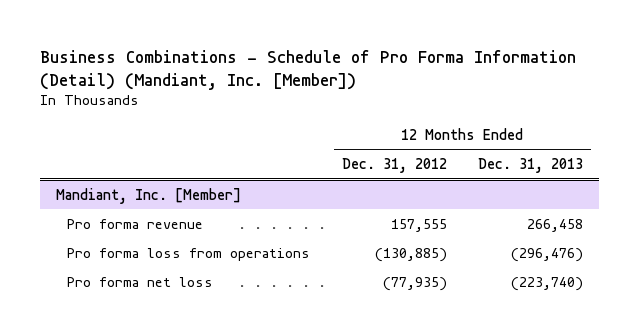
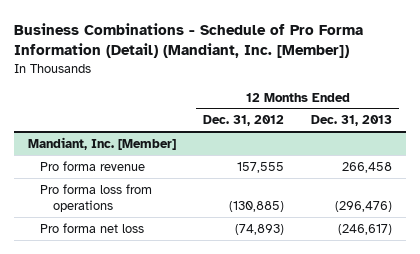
[382,276,447,291] (77,935) -> [235,223,285,235] (74,893)
[511,276,584,291] (223,740) -> [338,223,393,235] (246,617)

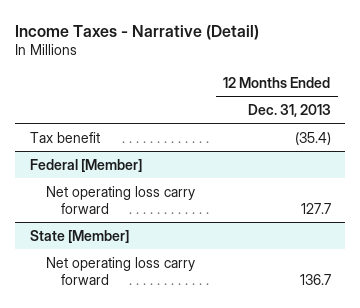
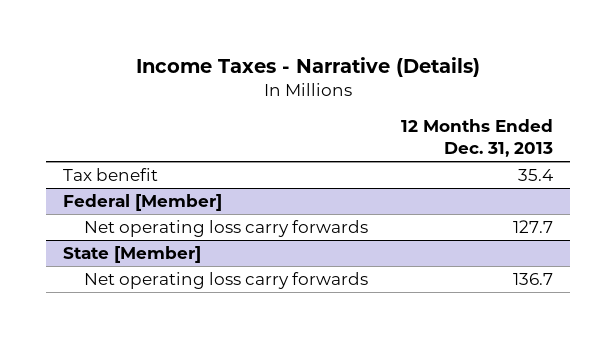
[15,24,260,40] Income Taxes - Narrative (Detail) -> [135,56,480,77] Income Taxes - Narrative (Details)
[294,131,331,145] (35.4) -> [517,169,553,182] 35.4
[45,185,195,214] Net operating loss carry forward -> [83,220,368,238] Net operating loss carry forwards
[45,256,195,285] Net operating loss carry forward -> [83,272,368,290] Net operating loss carry forwards

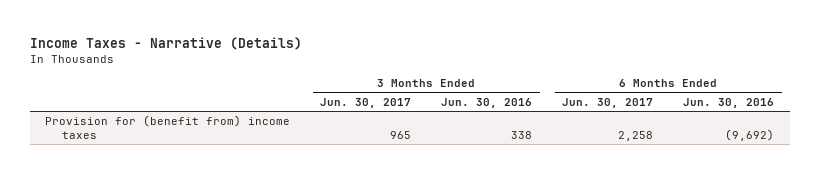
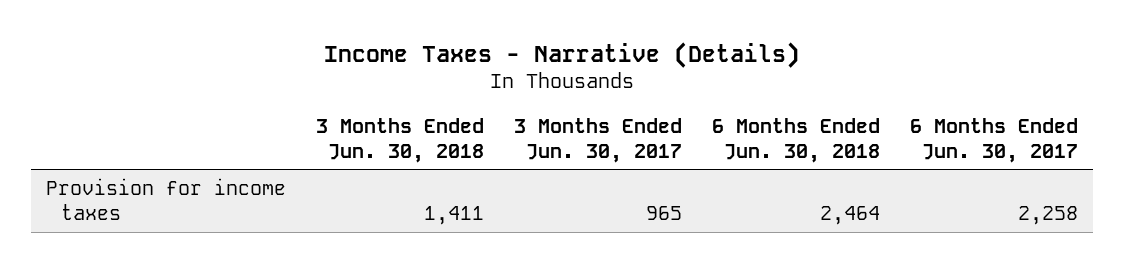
[441,97,533,108] Jun. 30, 2016 -> none
[683,97,775,108] Jun. 30, 2016 -> none
none -> [316,118,485,163] 3 Months Ended Jun. 30, 2018
none -> [712,118,881,163] 6 Months Ended Jun. 30, 2018
[45,115,291,140] Provision for (benefit from) income taxes -> [46,178,287,221] Provision for income taxes

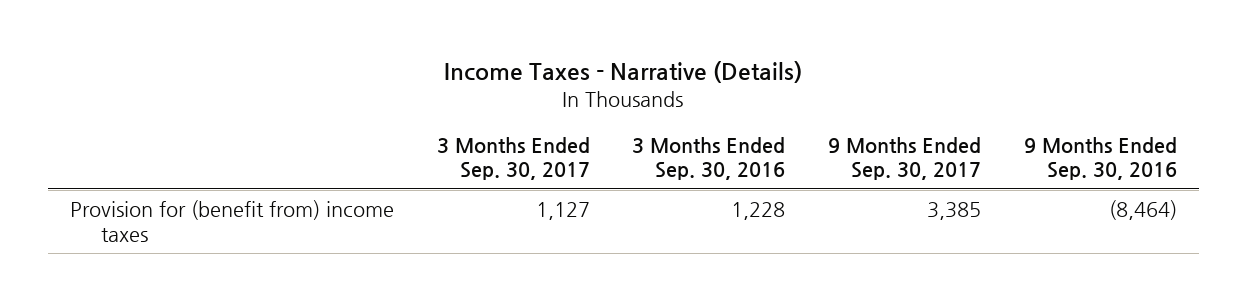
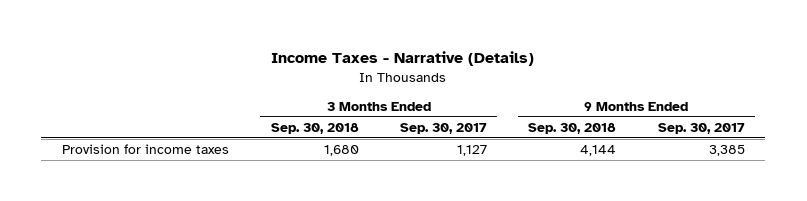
[632,136,786,181] 3 Months Ended Sep. 30, 2016 -> none
[1024,136,1178,181] 9 Months Ended Sep. 30, 2016 -> none
none -> [270,122,359,134] Sep. 30, 2018
none -> [528,122,617,134] Sep. 30, 2018
[69,200,394,242] Provision for (benefit from) income taxes -> [62,144,230,155] Provision for income taxes

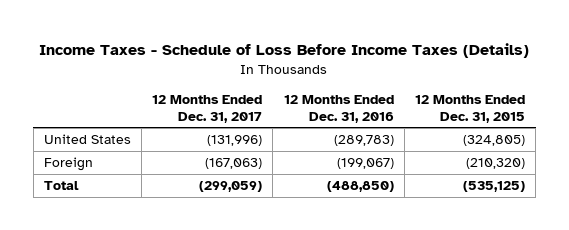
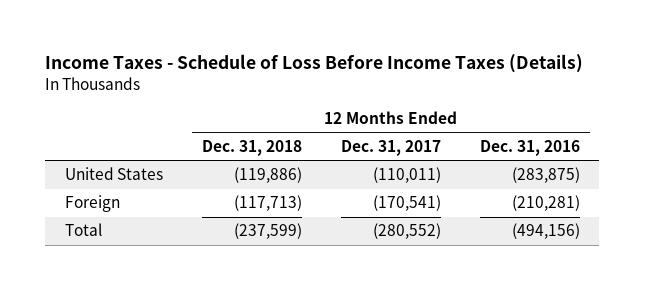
[415,94,526,123] 12 Months Ended Dec. 31, 2015 -> none
none -> [201,140,302,157] Dec. 31, 2018
[207,135,263,147] (131,996) -> [372,167,441,184] (110,011)
[333,135,394,147] (289,783) -> [511,167,580,184] (283,875)
[205,158,263,170] (167,063) -> [372,195,441,212] (170,541)
[336,158,394,170] (199,067) -> [511,195,580,212] (210,281)
[199,181,263,193] (299,059) -> [372,223,441,240] (280,552)
[326,181,394,193] (488,850) -> [511,223,580,240] (494,156)

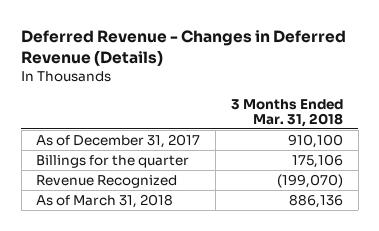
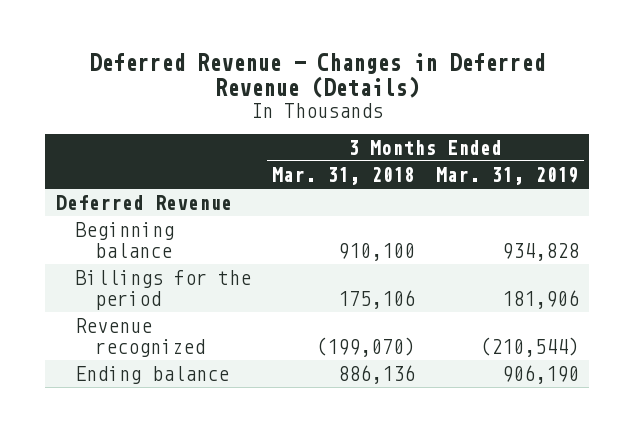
none -> [435,166,579,185] Mar. 31, 2019
none -> [55,195,232,211] Deferred Revenue
[36,133,201,148] As of December 31, 2017 -> [75,222,175,259] Beginning balance
[36,154,190,168] Billings for the quarter -> [75,270,252,311] Billings for the period
[36,174,178,188] Revenue Recognized -> [75,318,205,358] Revenue recognized
[36,193,174,208] As of March 31, 2018 -> [75,366,230,385] Ending balance

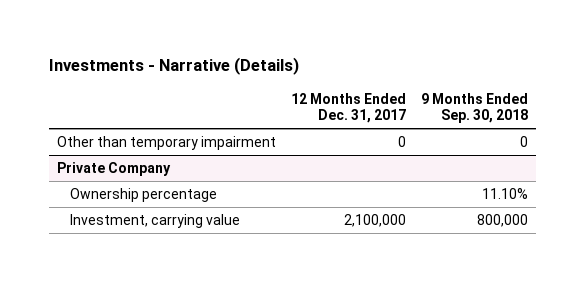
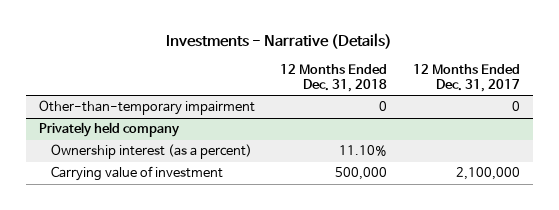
[421,92,529,124] 9 Months Ended Sep. 30, 2018 -> none
none -> [280,63,388,93] 12 Months Ended Dec. 31, 2018
[56,136,276,151] Other than temporary impairment -> [38,100,255,116] Other-than-temporary impairment
[56,162,171,177] Private Company -> [38,122,180,138] Privately held company
[69,188,217,203] Ownership percentage -> [50,144,252,160] Ownership interest (as a percent)
[69,214,240,229] Investment, carrying value -> [50,166,223,182] Carrying value of investment

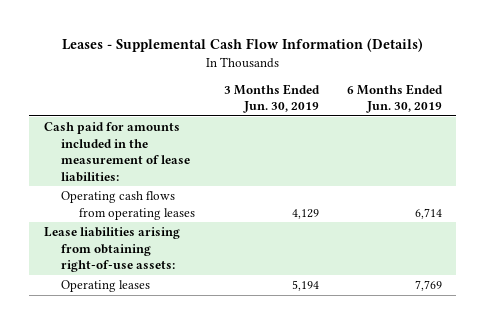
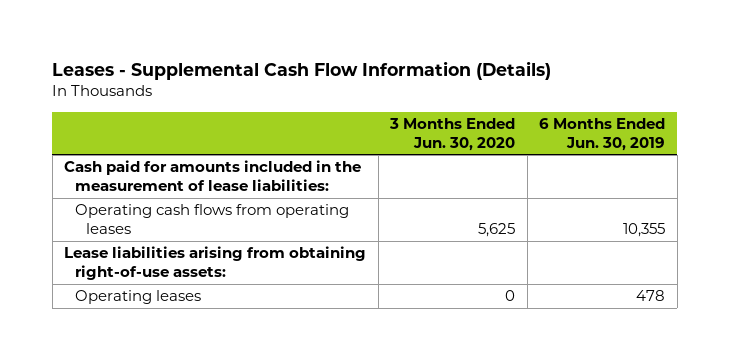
[223,83,320,114] 3 Months Ended Jun. 30, 2019 -> none
none -> [389,117,516,151] 3 Months Ended Jun. 30, 2020
[415,207,443,219] 6,714 -> [623,223,666,238] 10,355
[415,280,443,292] 7,769 -> [636,290,666,302] 478

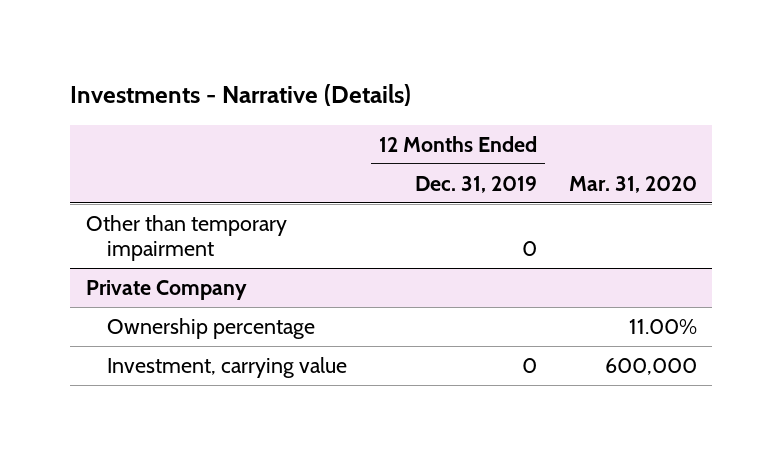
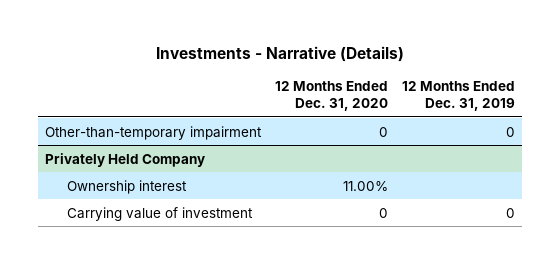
[568,175,697,193] Mar. 31, 2020 -> none
none -> [275,81,389,112] 12 Months Ended Dec. 31, 2020
[85,214,287,261] Other than temporary impairment -> [45,125,263,140] Other-than-temporary impairment
[85,279,247,300] Private Company -> [45,152,206,167] Privately Held Company
[107,317,316,339] Ownership percentage -> [66,179,187,194] Ownership interest
[107,356,348,378] Investment, carrying value -> [66,206,253,221] Carrying value of investment

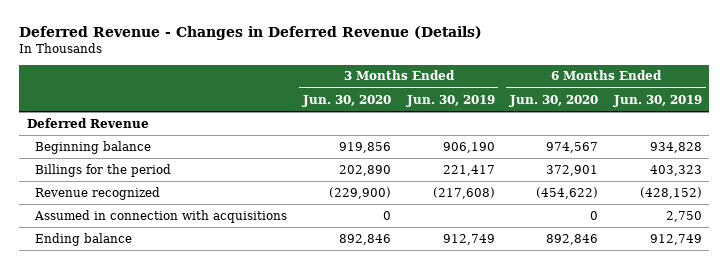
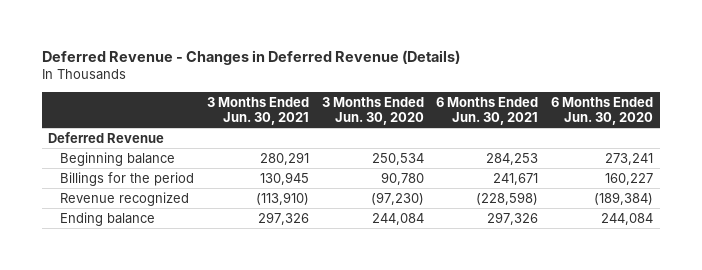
[405,94,495,107] Jun. 30, 2019 -> none
[612,94,702,107] Jun. 30, 2019 -> none
none -> [206,96,309,125] 3 Months Ended Jun. 30, 2021
none -> [436,96,539,125] 6 Months Ended Jun. 30, 2021
[34,209,288,223] Assumed in connection with acquisitions -> none
[339,141,392,153] 919,856 -> [371,152,424,165] 250,534
[546,141,599,153] 974,567 -> [605,152,654,165] 273,241
[339,164,392,176] 202,890 -> [380,171,424,185] 90,780
[546,164,599,176] 372,901 -> [605,172,654,185] 160,227
[329,186,392,199] (229,900) -> [370,191,424,205] (97,230)
[536,186,599,199] (454,622) -> [594,191,654,205] (189,384)
[339,233,392,245] 892,846 -> [371,212,424,225] 244,084
[546,233,599,245] 892,846 -> [601,212,654,225] 244,084

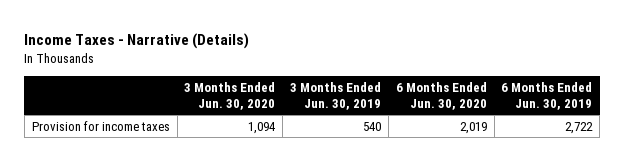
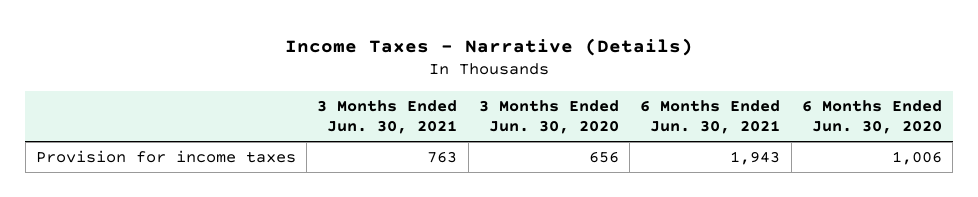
[290,81,382,110] 3 Months Ended Jun. 30, 2019 -> none
[501,81,593,110] 6 Months Ended Jun. 30, 2019 -> none
none -> [317,100,458,135] 3 Months Ended Jun. 30, 2021
none -> [640,100,781,135] 6 Months Ended Jun. 30, 2021
[248,121,277,134] 1,094 -> [588,150,619,163] 656
[459,121,487,134] 2,019 -> [891,150,942,165] 1,006

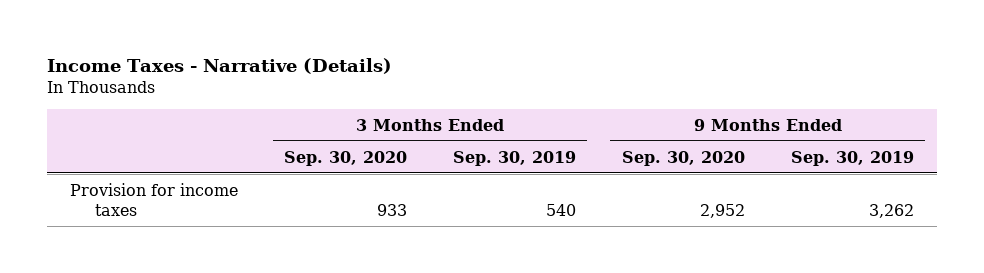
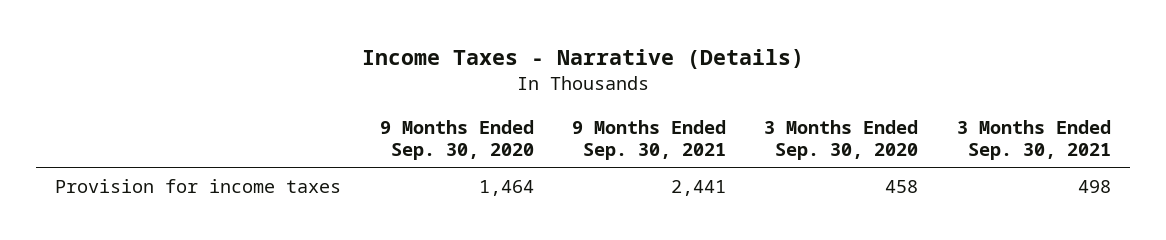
[453,150,577,166] Sep. 30, 2019 -> none
[790,150,914,166] Sep. 30, 2019 -> none
none -> [572,119,727,160] 9 Months Ended Sep. 30, 2021
none -> [956,119,1111,160] 3 Months Ended Sep. 30, 2021
[377,204,408,217] 933 -> [885,179,919,193] 458
[699,204,745,219] 2,952 -> [478,179,534,196] 1,464

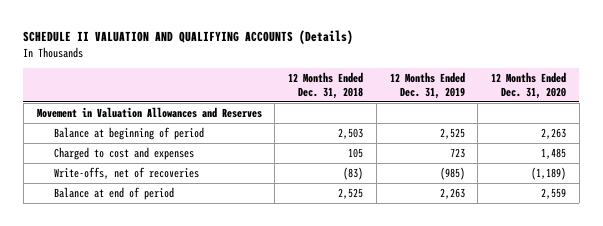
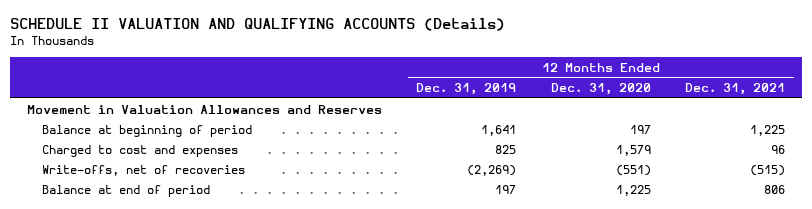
[288,72,364,100] 12 Months Ended Dec. 31, 2018 -> none
none -> [684,83,785,96] Dec. 31, 2021
[439,127,465,139] 2,525 -> [481,124,517,136] 1,641
[541,127,567,139] 2,263 -> [629,124,651,134] 197
[449,147,465,158] 723 -> [495,144,517,154] 825
[541,147,567,159] 1,485 -> [615,144,651,156] 1,579
[439,166,465,180] (985) -> [467,164,517,176] (2,269)
[531,166,567,180] (1,189) -> [615,164,651,176] (551)
[439,187,465,199] 2,263 -> [495,184,517,194] 197
[541,187,567,199] 2,559 -> [615,184,651,196] 1,225

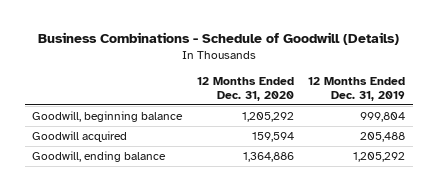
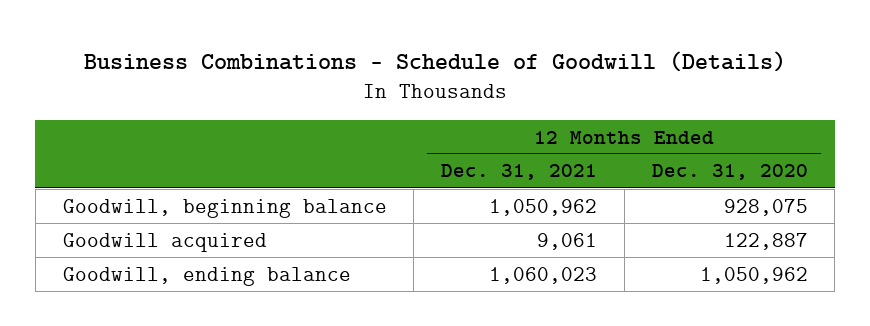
[308,76,406,101] 12 Months Ended Dec. 31, 2019 -> none
none -> [441,164,598,181] Dec. 31, 2021
[241,111,294,122] 1,205,292 -> [723,198,808,216] 928,075
[251,131,294,142] 159,594 -> [723,232,808,250] 122,887
[242,151,294,162] 1,364,886 -> [699,266,808,284] 1,050,962

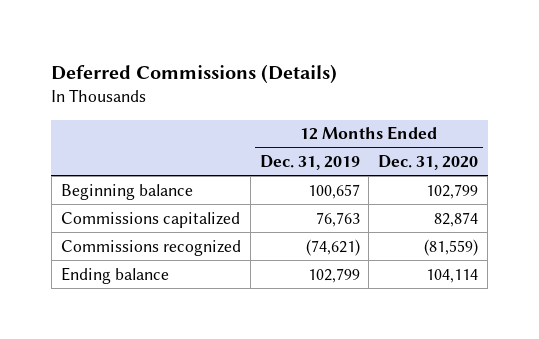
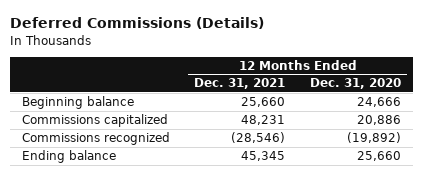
[259,155,360,171] Dec. 31, 2019 -> none
none -> [194,78,286,90] Dec. 31, 2021
[426,183,479,199] 102,799 -> [356,97,401,108] 24,666
[434,211,479,227] 82,874 -> [356,115,401,126] 20,886
[424,238,479,256] (81,559) -> [346,132,401,144] (19,892)
[426,268,479,283] 104,114 -> [356,151,401,162] 25,660

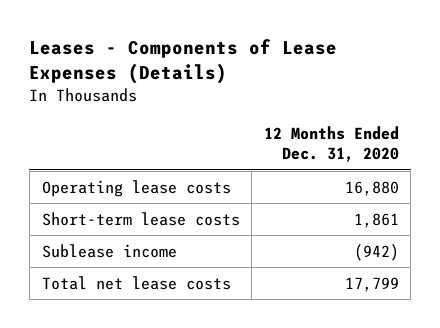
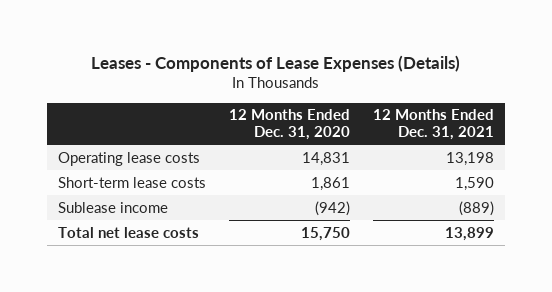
none -> [372,109,494,141] 12 Months Ended Dec. 31, 2021
[344,180,399,196] 16,880 -> [301,151,350,166] 14,831
[344,276,399,292] 17,799 -> [300,226,350,241] 15,750

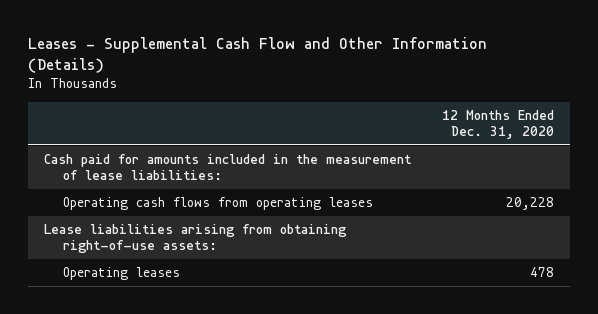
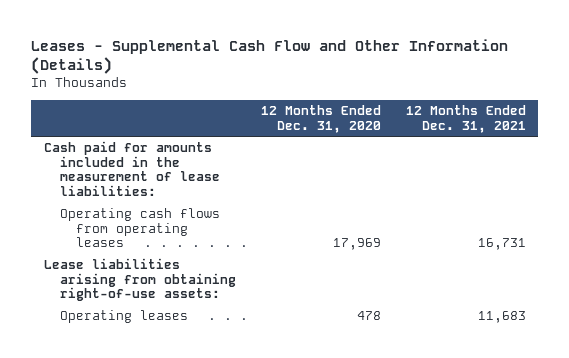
none -> [405,104,526,133] 12 Months Ended Dec. 31, 2021
[505,197,554,211] 20,228 -> [332,238,381,251] 17,969

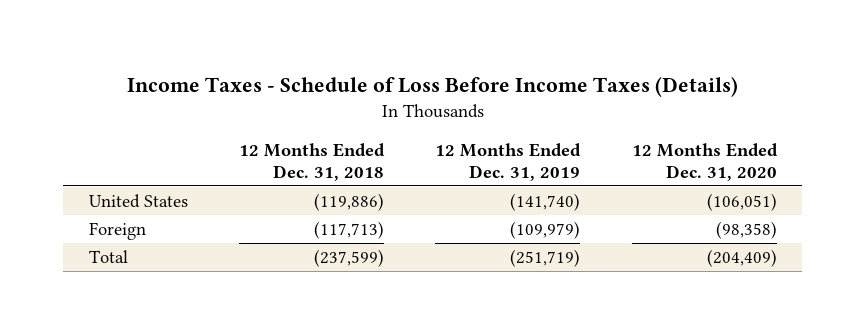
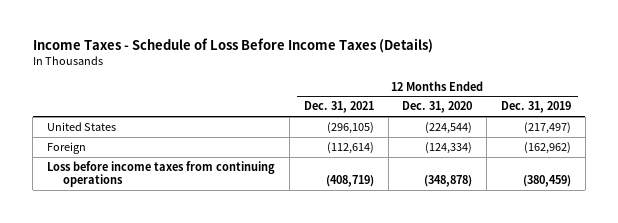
[239,143,386,181] 12 Months Ended Dec. 31, 2018 -> none
none -> [303,101,374,114] Dec. 31, 2021
[88,250,128,264] Total -> none
[510,193,581,212] (141,740) -> [524,121,572,134] (217,497)
[706,193,777,212] (106,051) -> [425,121,473,134] (224,544)
[510,221,581,240] (109,979) -> [524,141,572,154] (162,962)
[715,221,777,240] (98,358) -> [425,141,473,154] (124,334)
none -> [47,160,276,188] Loss before income taxes from continuing operations

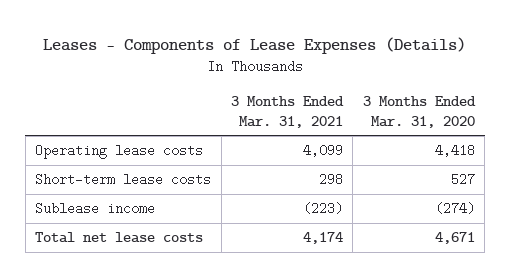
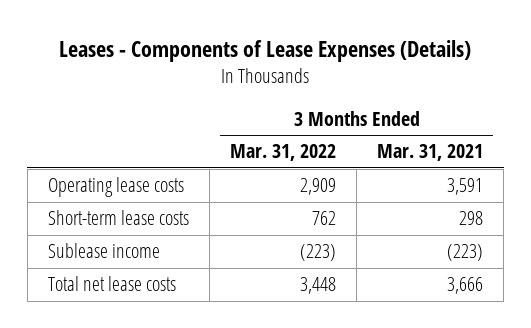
[362,95,476,128] 3 Months Ended Mar. 31, 2020 -> none
none -> [229,144,336,162] Mar. 31, 2022
[303,144,344,158] 4,099 -> [447,178,484,196] 3,591
[303,232,344,245] 4,174 -> [447,277,484,295] 3,666

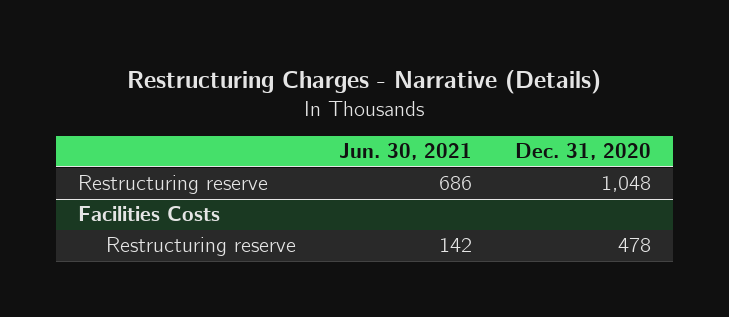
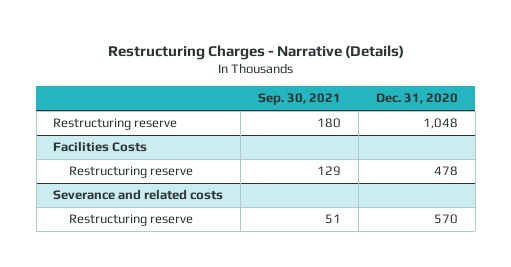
[339,143,473,161] Jun. 30, 2021 -> none
none -> [258,93,342,106] Sep. 30, 2021
none -> [53,189,224,201] Severance and related costs
none -> [68,214,193,227] Restructuring reserve

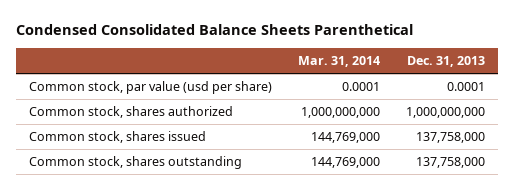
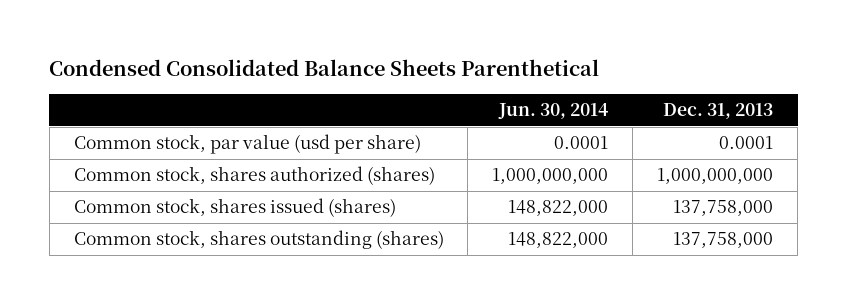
[298,56,381,68] Mar. 31, 2014 -> none
none -> [498,103,609,120] Jun. 30, 2014
[28,106,233,119] Common stock, shares authorized -> [73,166,435,186] Common stock, shares authorized (shares)
[28,131,206,144] Common stock, shares issued -> [73,198,396,218] Common stock, shares issued (shares)
[28,156,242,170] Common stock, shares outstanding -> [73,230,444,250] Common stock, shares outstanding (shares)

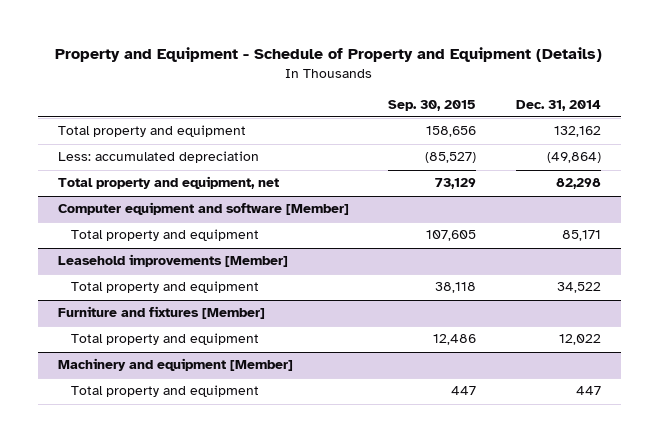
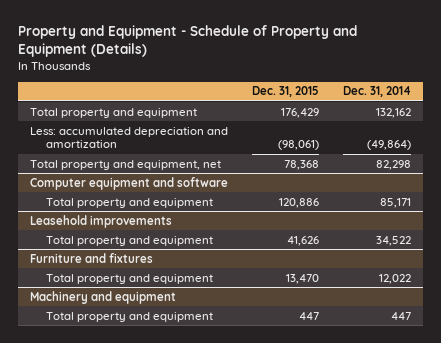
[388,99,477,111] Sep. 30, 2015 -> none
none -> [251,86,319,98] Dec. 31, 2015
[57,151,259,164] Less: accumulated depreciation -> [29,126,228,149] Less: accumulated depreciation and amortization
[57,202,349,216] Computer equipment and software [Member] -> [29,176,228,190] Computer equipment and software
[57,254,288,268] Leasehold improvements [Member] -> [29,214,172,228] Leasehold improvements
[57,306,265,320] Furniture and fixtures [Member] -> [29,252,153,263] Furniture and fixtures
[57,358,293,372] Machinery and equipment [Member] -> [29,290,176,304] Machinery and equipment

